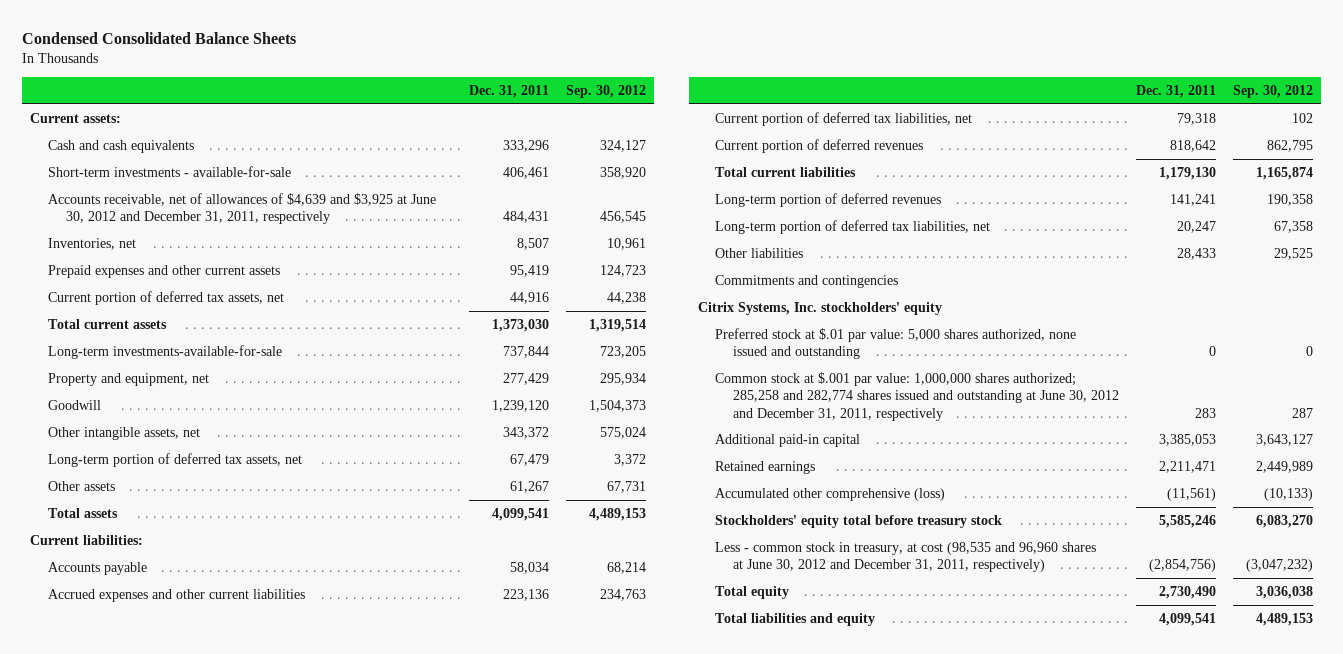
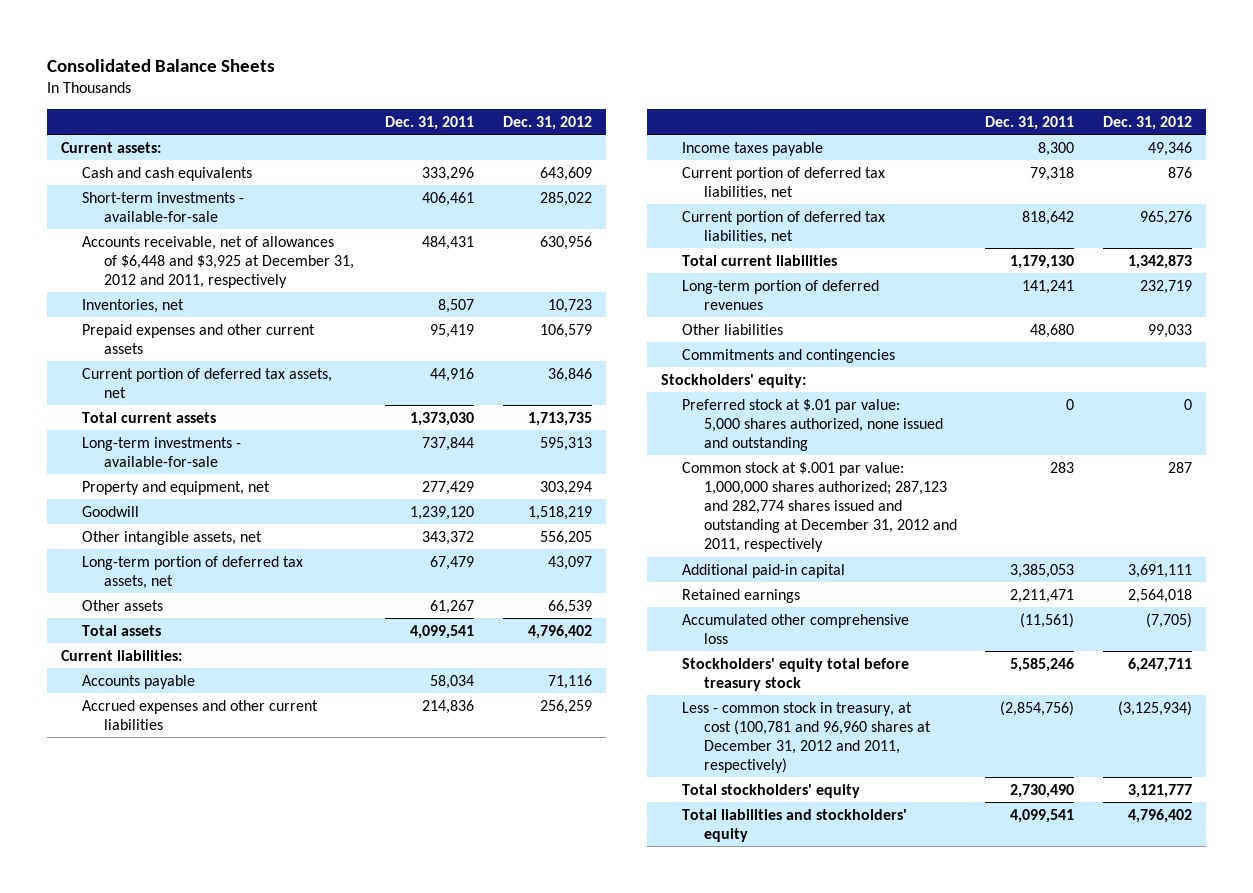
[22,31,297,44] Condensed Consolidated Balance Sheets -> [46,58,275,72] Consolidated Balance Sheets
[565,84,646,98] Sep. 30, 2012 -> none
none -> [503,116,593,131] Dec. 31, 2012
[48,192,437,225] Accounts receivable, net of allowances of $4,639 and $3,925 at June 30, 2012 and December 31, 2011, respectively -> [82,235,354,288] Accounts receivable, net of allowances of $6,448 and $3,925 at December 31, 2012 and 2011, respectively
[48,344,283,359] Long-term investments-available-for-sale -> [82,436,242,467] Long-term investments - available-for-sale
[503,588,550,601] 223,136 -> [422,699,475,714] 214,836
none -> [682,141,824,156] Income taxes payable
[715,138,924,153] Current portion of deferred revenues -> [682,210,886,244] Current portion of deferred tax liabilities, net
[715,219,991,234] Long-term portion of deferred tax liabilities, net -> none
[1177,247,1217,260] 28,433 -> [1030,323,1075,338] 48,680
[697,301,942,315] Citrix Systems, Inc. stockholders' equity -> [660,373,806,388] Stockholders' equity:
[715,371,1120,421] Common stock at $.001 par value: 1,000,000 shares authorized; 285,258 and 282,774 shares issued and outstanding at June 30, 2012 and December 31, 2011, respectively -> [682,461,957,553] Common stock at $.001 par value: 1,000,000 shares authorized; 287,123 and 282,774 shares issued and outstanding at December 31, 2012 and 2011, respectively
[715,487,946,501] Accumulated other comprehensive (loss) -> [682,613,910,644] Accumulated other comprehensive loss
[715,541,1097,573] Less - common stock in treasury, at cost (98,535 and 96,960 shares at June 30, 2012 and December 31, 2011, respectively) -> [682,701,931,774] Less - common stock in treasury, at cost (100,781 and 96,960 shares at December 31, 2012 and 2011, respectively)
[715,585,790,599] Total equity -> [682,783,861,798] Total stockholders' equity
[715,612,876,626] Total liabilities and equity -> [682,808,908,842] Total liabilities and stockholders' equity

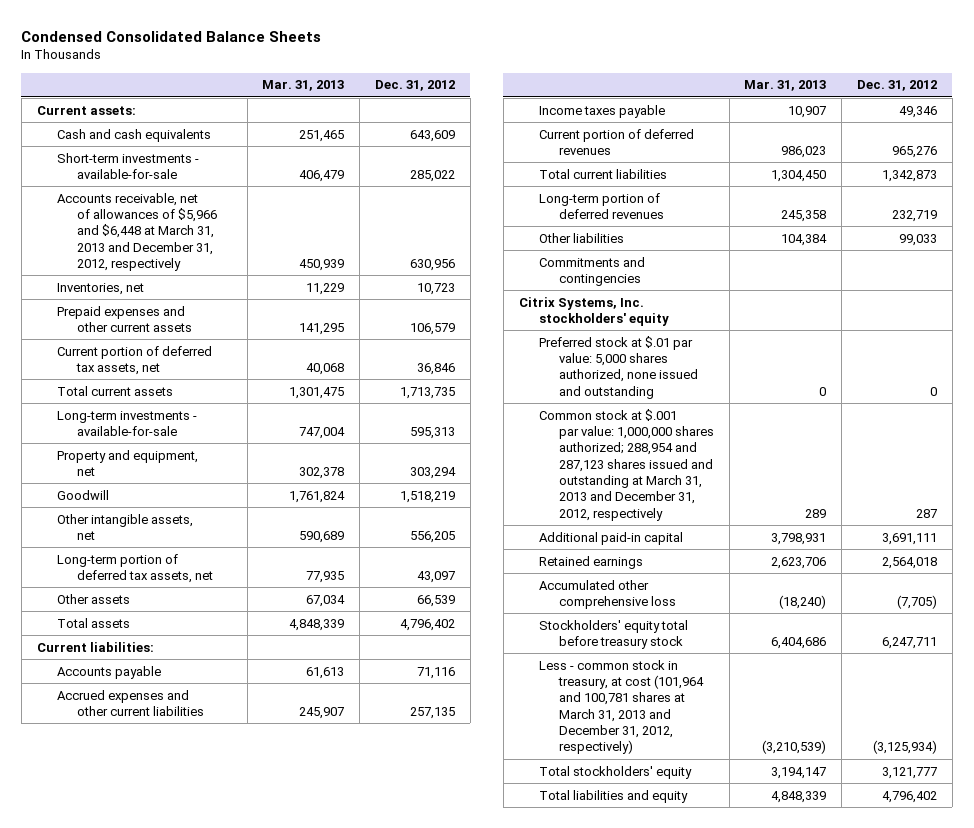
[46,58,275,72] Consolidated Balance Sheets -> [21,30,322,42] Condensed Consolidated Balance Sheets
[385,116,475,131] Dec. 31, 2011 -> none
none -> [262,80,345,92] Mar. 31, 2013
[82,235,354,288] Accounts receivable, net of allowances of $6,448 and $3,925 at December 31, 2012 and 2011, respectively -> [56,192,217,271] Accounts receivable, net of allowances of $5,966 and $6,448 at March 31, 2013 and December 31, 2012, respectively
[540,699,593,714] 256,259 -> [410,707,456,720] 257,135
[682,166,886,200] Current portion of deferred tax liabilities, net -> none
[682,210,886,244] Current portion of deferred tax liabilities, net -> [538,128,694,156] Current portion of deferred revenues
[660,373,806,388] Stockholders' equity: -> [518,296,669,327] Citrix Systems, Inc. stockholders' equity
[682,461,957,553] Common stock at $.001 par value: 1,000,000 shares authorized; 287,123 and 282,774 shares issued and outstanding at December 31, 2012 and 2011, respectively -> [538,408,714,521] Common stock at $.001 par value: 1,000,000 shares authorized; 288,954 and 287,123 shares issued and outstanding at March 31, 2013 and December 31, 2012, respectively
[682,701,931,774] Less - common stock in treasury, at cost (100,781 and 96,960 shares at December 31, 2012 and 2011, respectively) -> [538,659,704,755] Less - common stock in treasury, at cost (101,964 and 100,781 shares at March 31, 2013 and December 31, 2012, respectively)
[682,808,908,842] Total liabilities and stockholders' equity -> [538,789,688,803] Total liabilities and equity

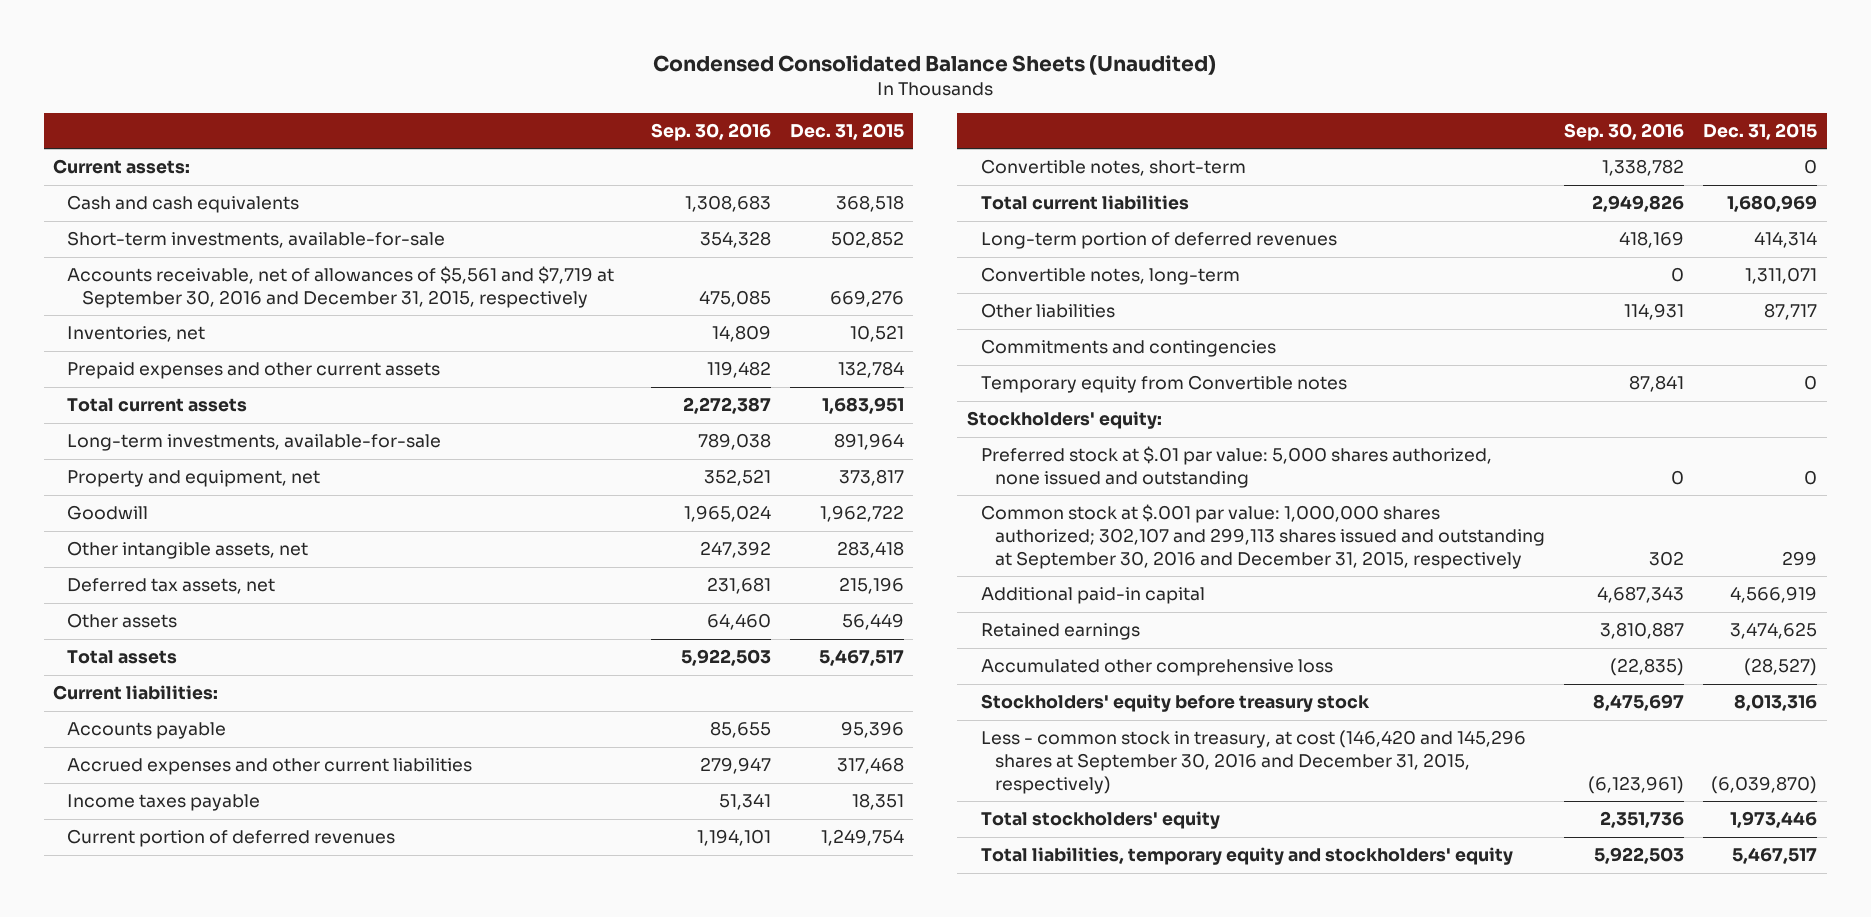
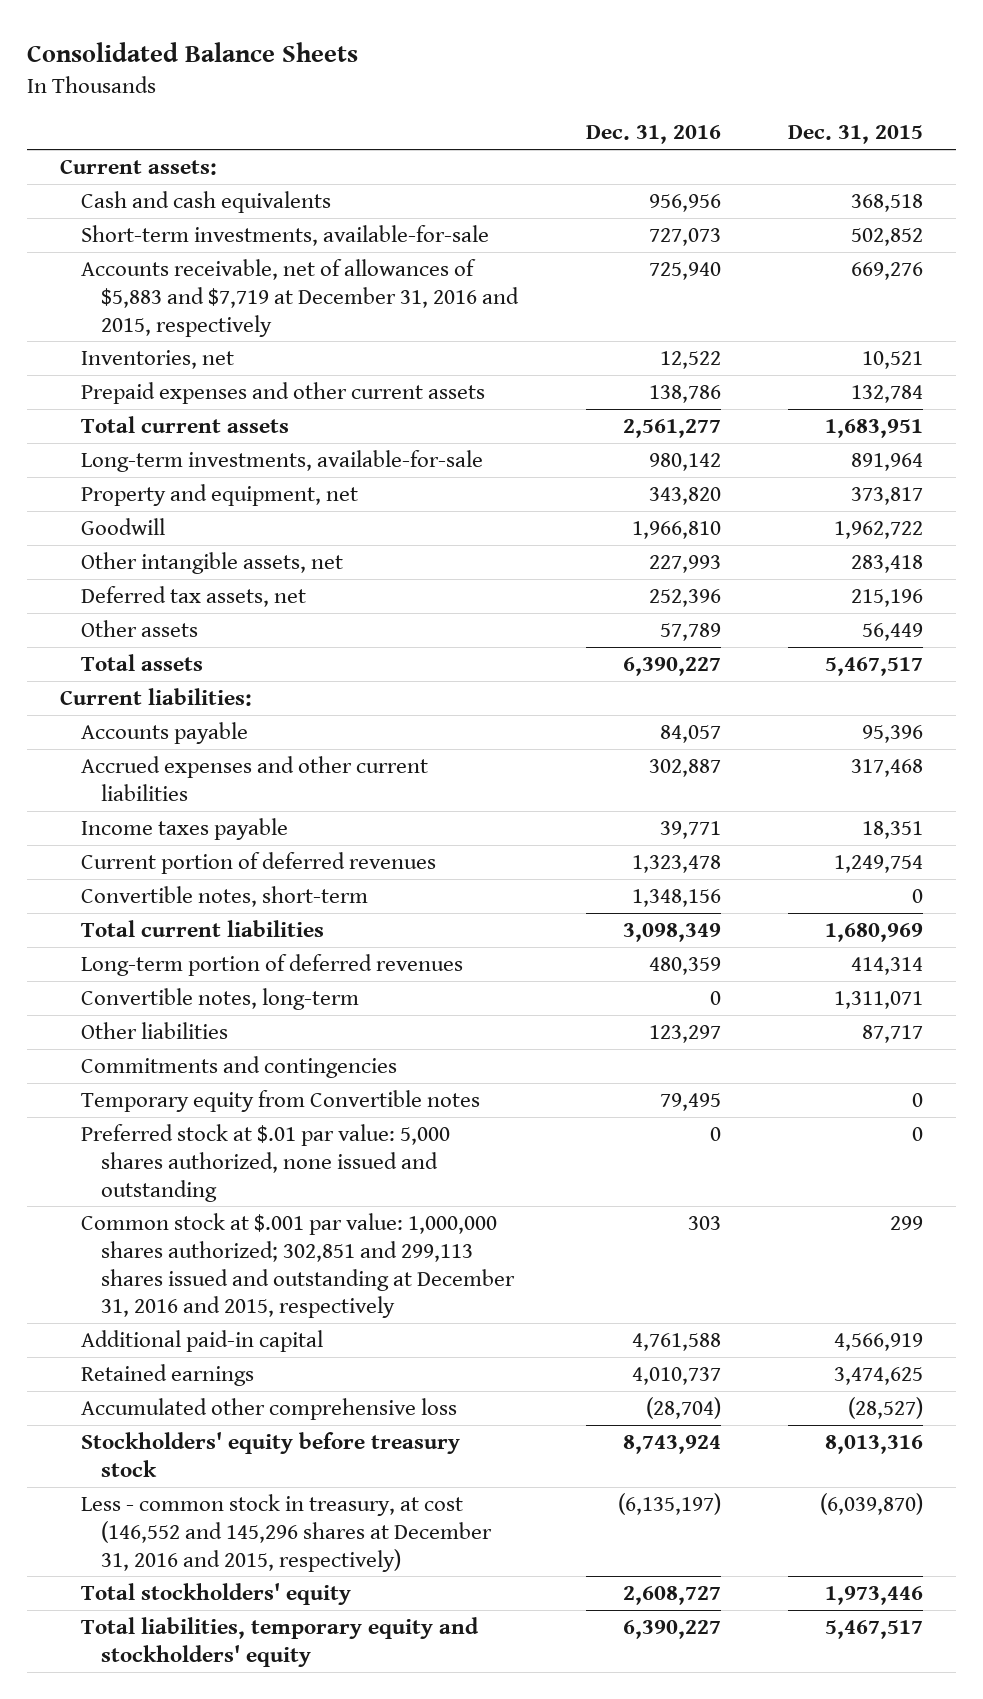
[653,55,1217,76] Condensed Consolidated Balance Sheets (Unaudited) -> [26,42,358,63] Consolidated Balance Sheets
[650,122,771,141] Sep. 30, 2016 -> none
none -> [585,125,721,145] Dec. 31, 2016
[67,266,615,309] Accounts receivable, net of allowances of $5,561 and $7,719 at September 30, 2016 and December 31, 2015, respectively -> [80,258,520,337] Accounts receivable, net of allowances of $5,883 and $7,719 at December 31, 2016 and 2015, respectively
[966,411,1162,430] Stockholders' equity: -> none
[981,504,1546,569] Common stock at $.001 par value: 1,000,000 shares authorized; 302,107 and 299,113 shares issued and outstanding at September 30, 2016 and December 31, 2015, respectively -> [80,1212,516,1319] Common stock at $.001 par value: 1,000,000 shares authorized; 302,851 and 299,113 shares issued and outstanding at December 31, 2016 and 2015, respectively
[981,730,1527,794] Less - common stock in treasury, at cost (146,420 and 145,296 shares at September 30, 2016 and December 31, 2015, respectively) -> [80,1493,493,1572] Less - common stock in treasury, at cost (146,552 and 145,296 shares at December 31, 2016 and 2015, respectively)

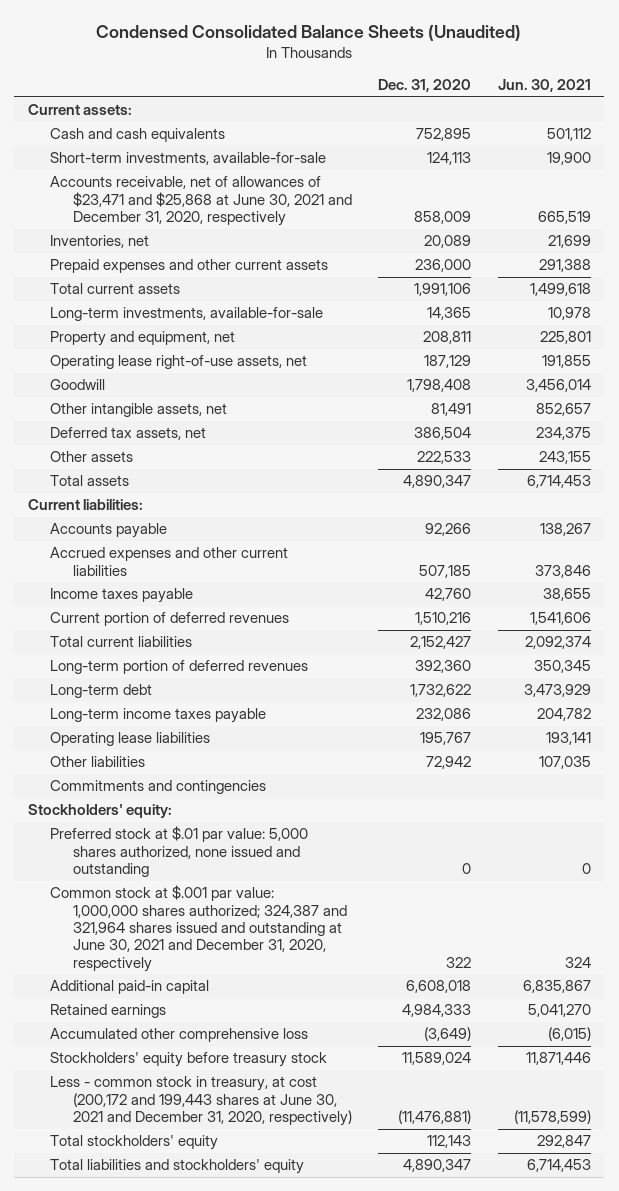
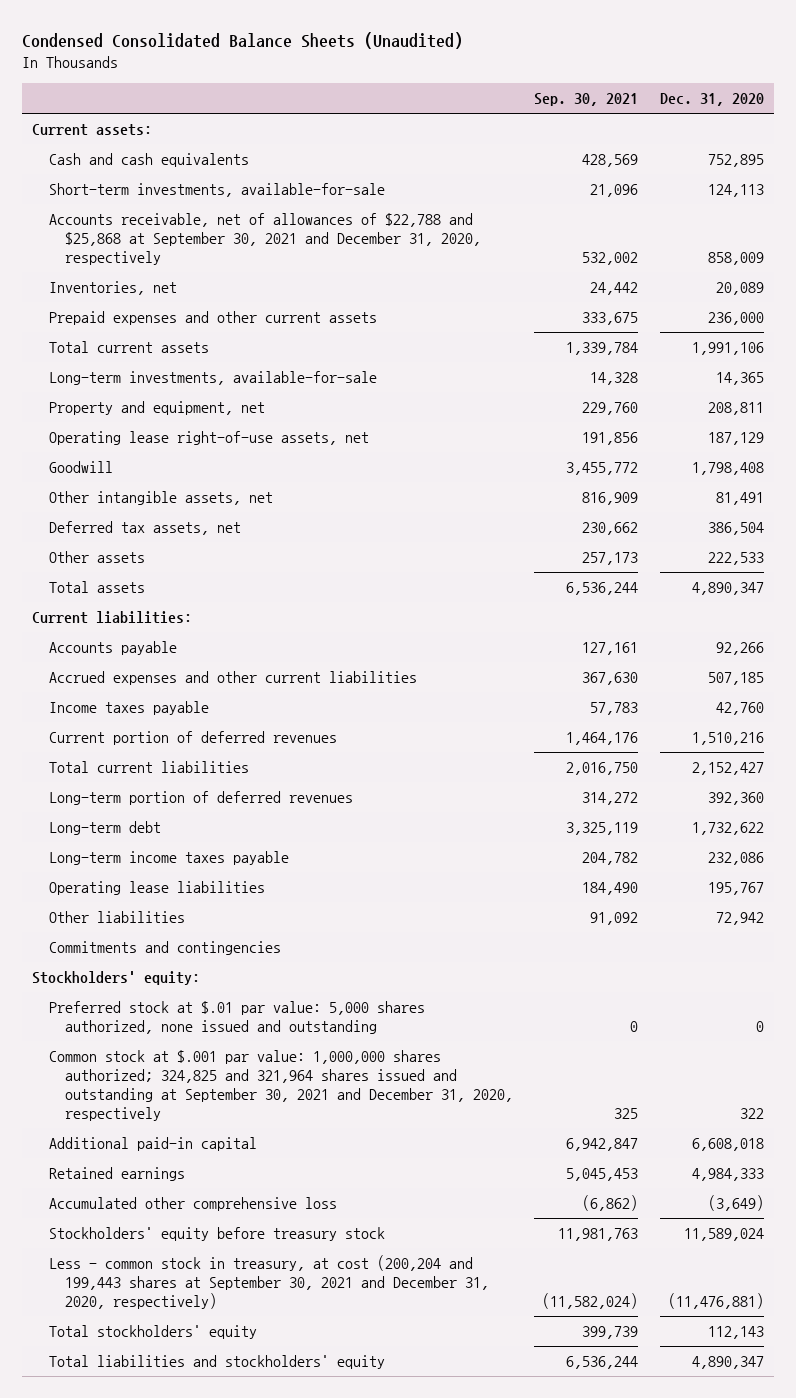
[497,79,591,93] Jun. 30, 2021 -> none
none -> [534,92,639,106] Sep. 30, 2021
[50,176,352,227] Accounts receivable, net of allowances of $23,471 and $25,868 at June 30, 2021 and December 31, 2020, respectively -> [48,213,481,266] Accounts receivable, net of allowances of $22,788 and $25,868 at September 30, 2021 and December 31, 2020, respectively
[50,885,347,972] Common stock at $.001 par value: 1,000,000 shares authorized; 324,387 and 321,964 shares issued and outstanding at June 30, 2021 and December 31, 2020, respectively -> [48,1050,513,1121] Common stock at $.001 par value: 1,000,000 shares authorized; 324,825 and 321,964 shares issued and outstanding at September 30, 2021 and December 31, 2020, respectively
[50,1076,352,1127] Less - common stock in treasury, at cost (200,172 and 199,443 shares at June 30, 2021 and December 31, 2020, respectively) -> [48,1255,489,1310] Less - common stock in treasury, at cost (200,204 and 199,443 shares at September 30, 2021 and December 31, 2020, respectively)

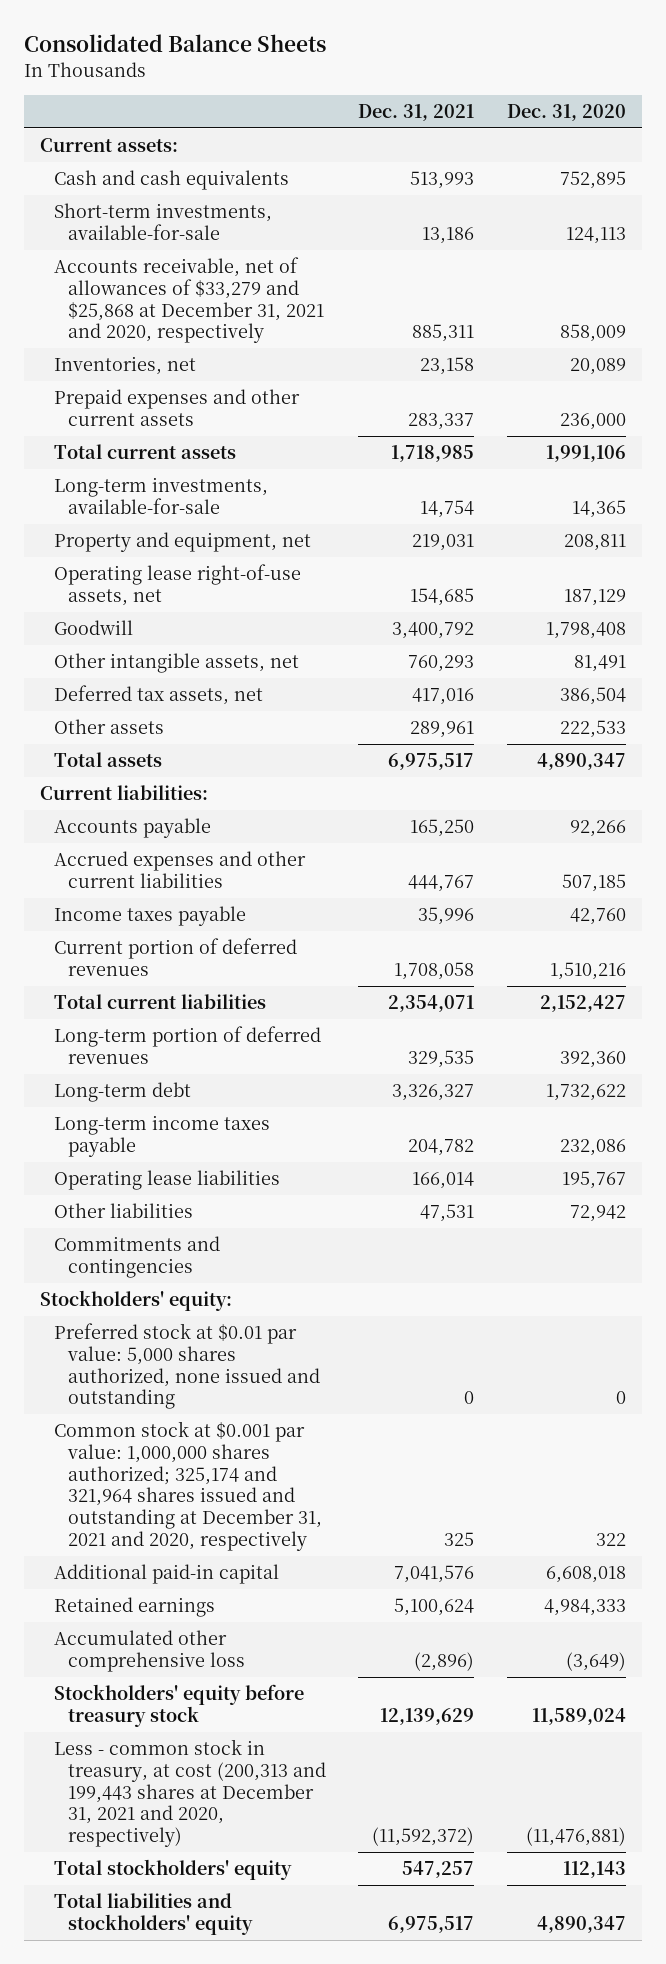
[21,31,463,49] Condensed Consolidated Balance Sheets (Unaudited) -> [23,33,326,52] Consolidated Balance Sheets
[534,92,639,106] Sep. 30, 2021 -> none
none -> [358,103,475,121] Dec. 31, 2021
[48,213,481,266] Accounts receivable, net of allowances of $22,788 and $25,868 at September 30, 2021 and December 31, 2020, respectively -> [53,257,324,344] Accounts receivable, net of allowances of $33,279 and $25,868 at December 31, 2021 and 2020, respectively
[48,1001,425,1035] Preferred stock at $.01 par value: 5,000 shares authorized, none issued and outstanding -> [53,1323,320,1410] Preferred stock at $0.01 par value: 5,000 shares authorized, none issued and outstanding
[48,1050,513,1121] Common stock at $.001 par value: 1,000,000 shares authorized; 324,825 and 321,964 shares issued and outstanding at September 30, 2021 and December 31, 2020, respectively -> [53,1421,322,1551] Common stock at $0.001 par value: 1,000,000 shares authorized; 325,174 and 321,964 shares issued and outstanding at December 31, 2021 and 2020, respectively
[48,1255,489,1310] Less - common stock in treasury, at cost (200,204 and 199,443 shares at September 30, 2021 and December 31, 2020, respectively) -> [53,1739,326,1848] Less - common stock in treasury, at cost (200,313 and 199,443 shares at December 31, 2021 and 2020, respectively)

